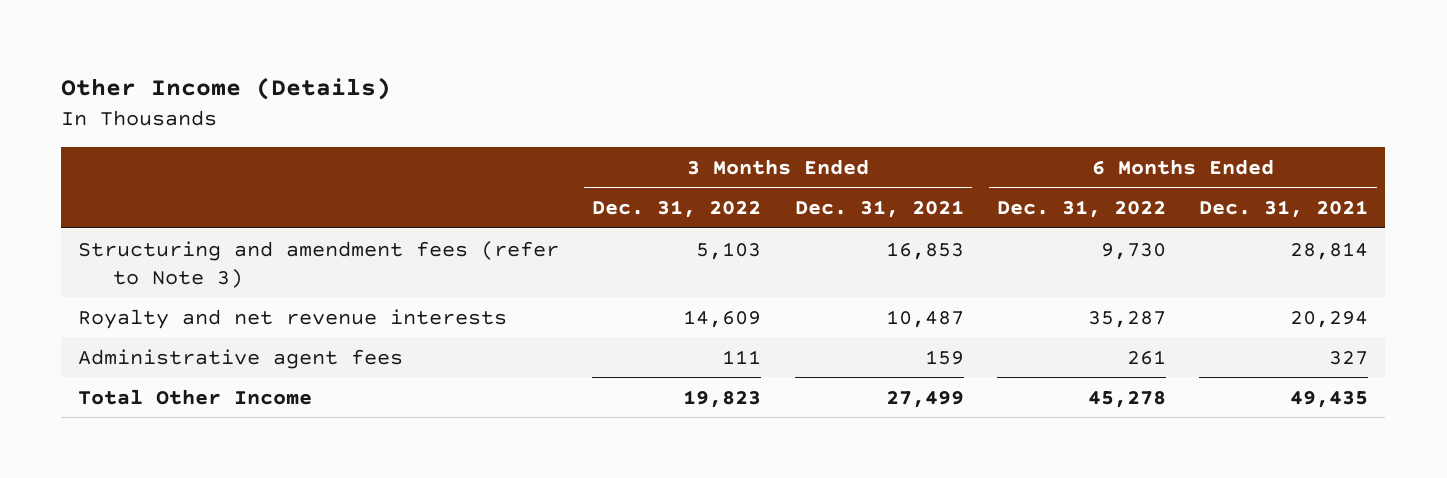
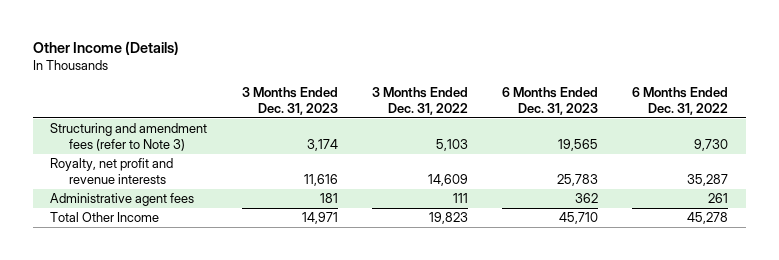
[794,200,964,219] Dec. 31, 2021 -> none
[1199,200,1369,219] Dec. 31, 2021 -> none
none -> [241,87,338,115] 3 Months Ended Dec. 31, 2023
none -> [502,87,599,115] 6 Months Ended Dec. 31, 2023
[78,308,508,329] Royalty and net revenue interests -> [50,158,174,184] Royalty, net profit and revenue interests

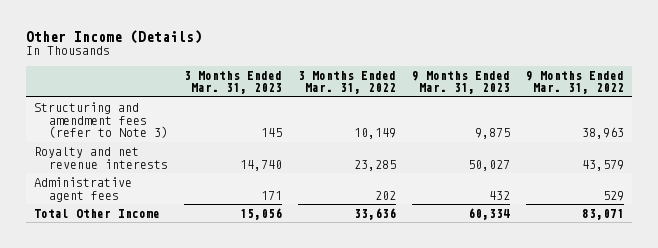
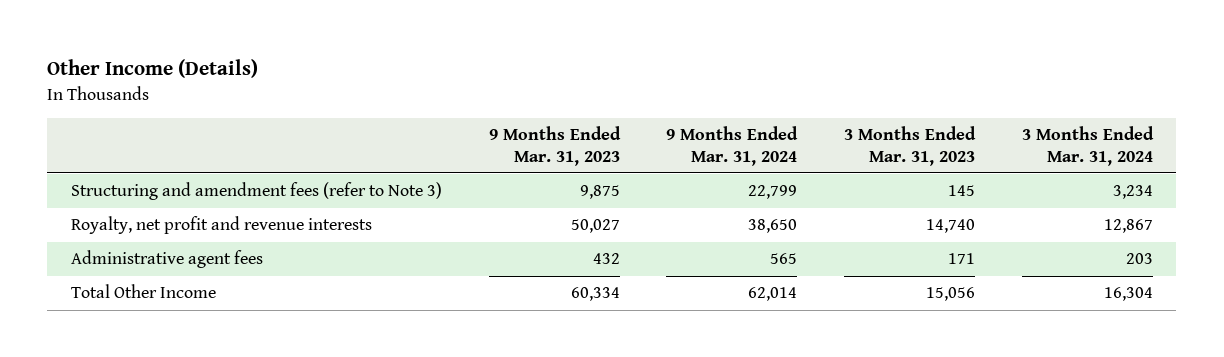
[298,70,397,95] 3 Months Ended Mar. 31, 2022 -> none
[526,70,625,95] 9 Months Ended Mar. 31, 2022 -> none
none -> [666,126,799,166] 9 Months Ended Mar. 31, 2024
none -> [1021,126,1154,166] 3 Months Ended Mar. 31, 2024
[34,146,169,169] Royalty and net revenue interests -> [70,216,372,235] Royalty, net profit and revenue interests

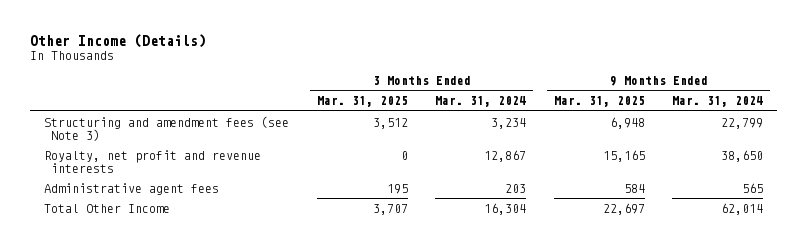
[488,126,621,166] 9 Months Ended Mar. 31, 2023 -> none
[844,126,977,166] 3 Months Ended Mar. 31, 2023 -> none
none -> [316,96,408,108] Mar. 31, 2025
none -> [553,96,645,108] Mar. 31, 2025
[70,182,442,201] Structuring and amendment fees (refer to Note 3) -> [44,115,290,141] Structuring and amendment fees (see Note 3)

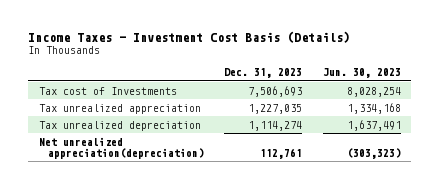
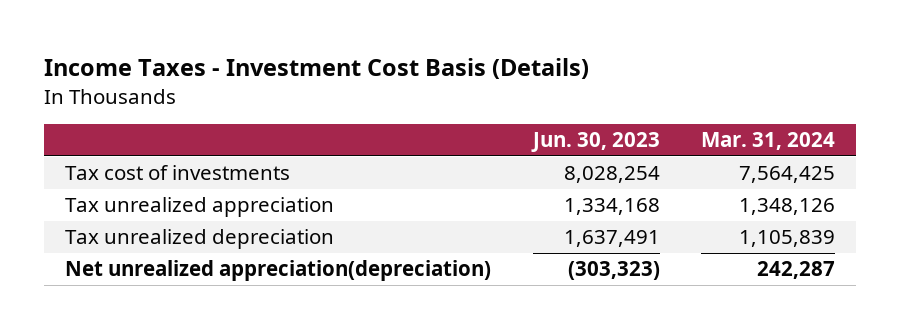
[224,68,303,79] Dec. 31, 2023 -> none
none -> [701,132,836,151] Mar. 31, 2024
[38,86,177,95] Tax cost of Investments -> [64,165,290,181] Tax cost of investments

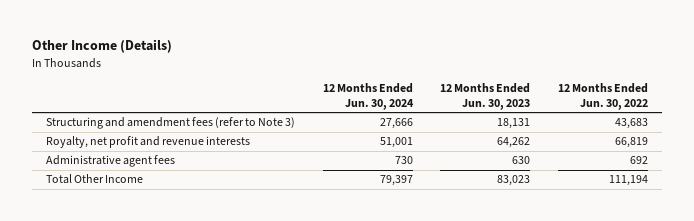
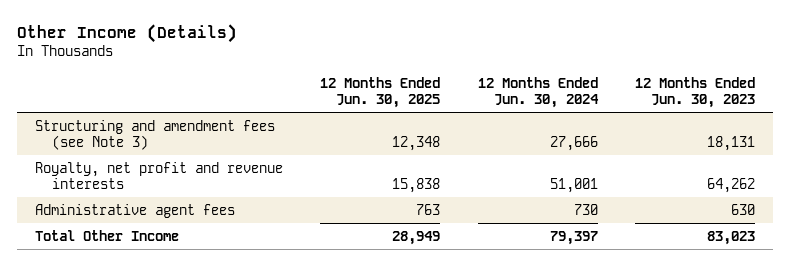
[558,83,649,111] 12 Months Ended Jun. 30, 2022 -> none
none -> [320,76,441,109] 12 Months Ended Jun. 30, 2025
[45,117,295,130] Structuring and amendment fees (refer to Note 3) -> [35,119,276,151] Structuring and amendment fees (see Note 3)

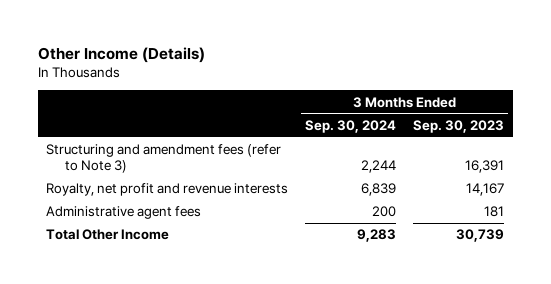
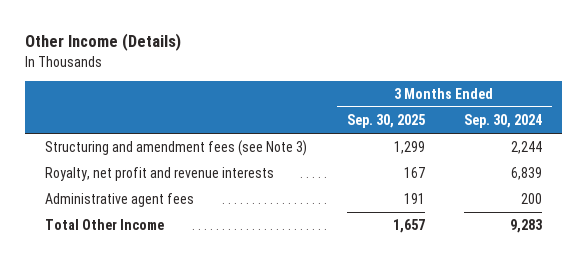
[413,119,505,133] Sep. 30, 2023 -> none
none -> [346,114,425,129] Sep. 30, 2025
[46,144,282,174] Structuring and amendment fees (refer to Note 3) -> [45,140,308,157] Structuring and amendment fees (see Note 3)

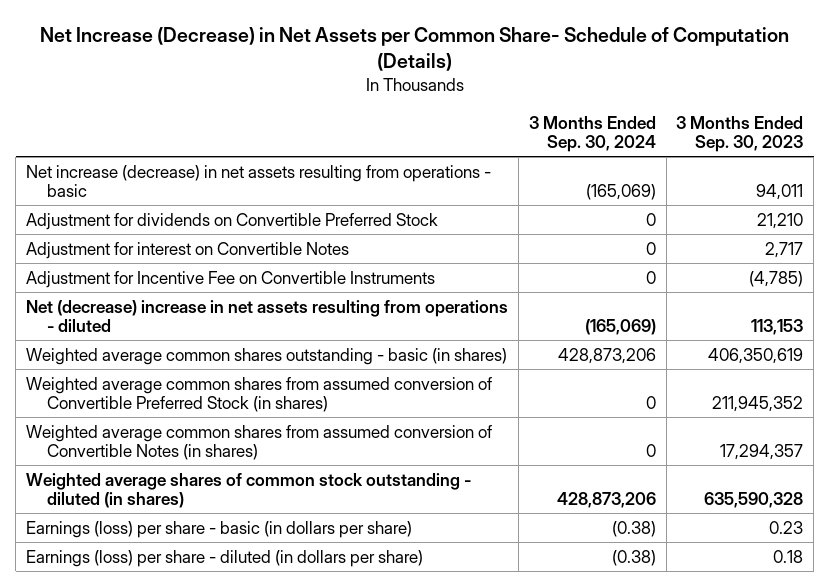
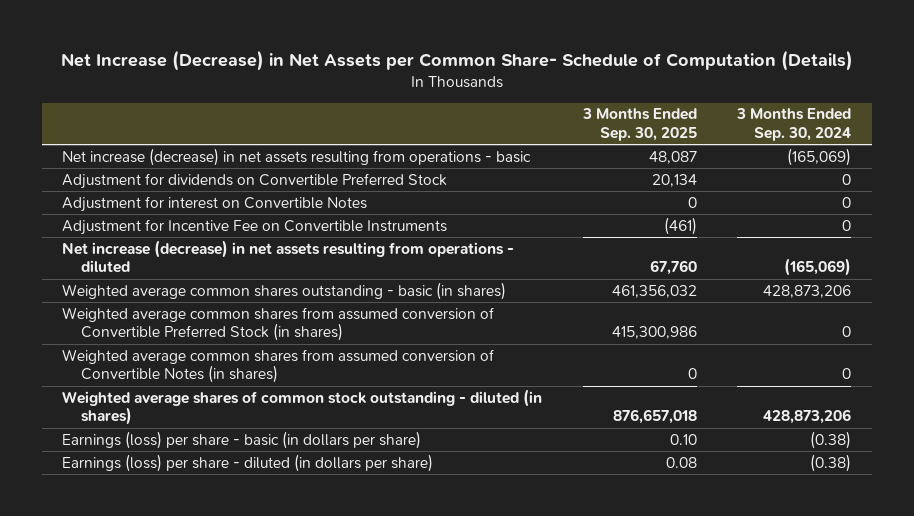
[676,115,804,153] 3 Months Ended Sep. 30, 2023 -> none
none -> [581,108,697,142] 3 Months Ended Sep. 30, 2025
[25,299,508,333] Net (decrease) increase in net assets resulting from operations - diluted -> [62,239,515,274] Net increase (decrease) in net assets resulting from operations - diluted

